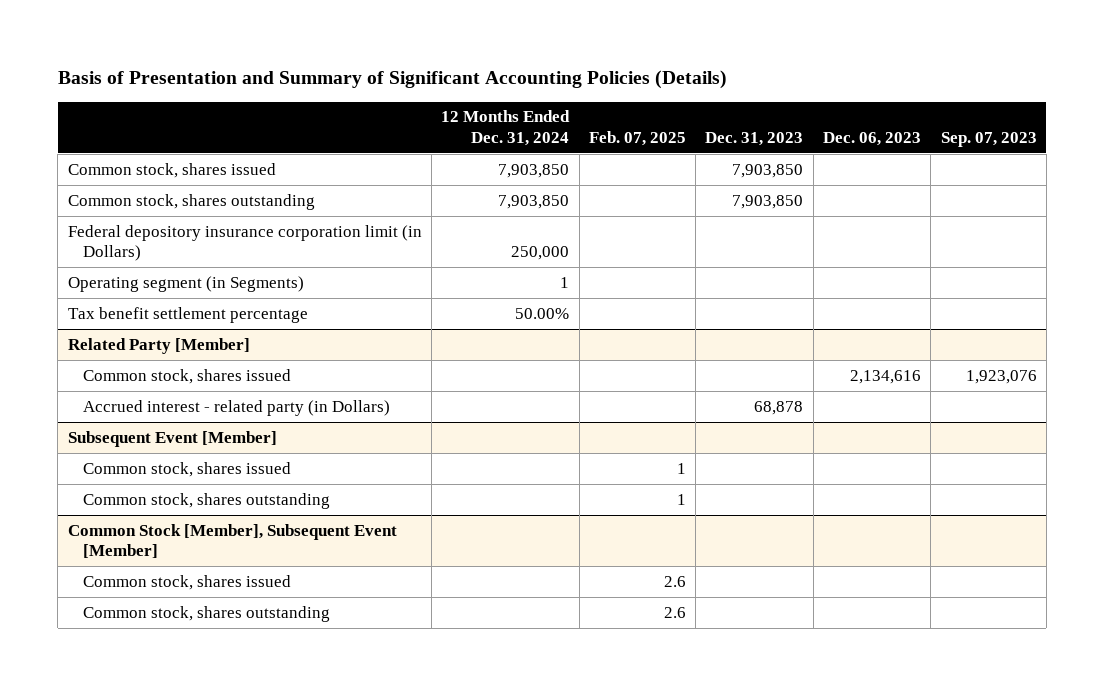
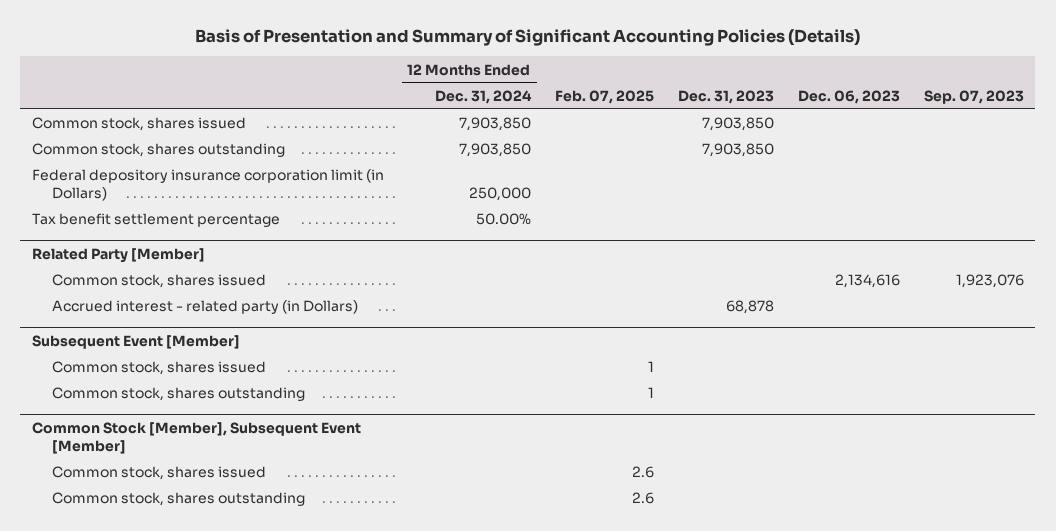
[67,275,304,292] Operating segment (in Segments) -> none

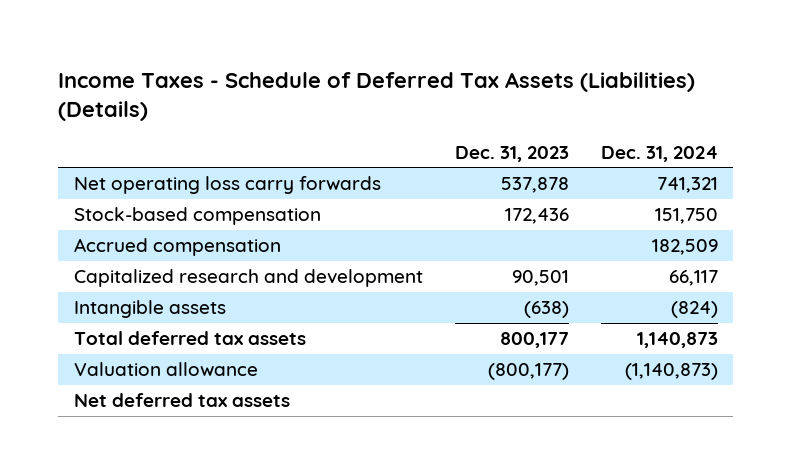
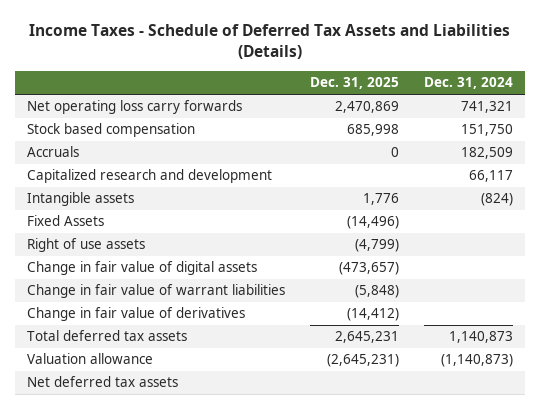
[58,71,696,122] Income Taxes - Schedule of Deferred Tax Assets (Liabilities) (Details) -> [28,23,510,60] Income Taxes - Schedule of Deferred Tax Assets and Liabilities (Details)
[454,145,569,162] Dec. 31, 2023 -> none
none -> [309,77,399,90] Dec. 31, 2025
[73,207,321,226] Stock-based compensation -> [27,123,196,138] Stock based compensation
[73,238,281,257] Accrued compensation -> [27,146,80,158] Accruals
none -> [27,215,105,227] Fixed Assets
none -> [27,238,146,253] Right of use assets
none -> [27,261,258,276] Change in fair value of digital assets
none -> [27,284,286,299] Change in fair value of warrant liabilities
none -> [27,307,246,322] Change in fair value of derivatives

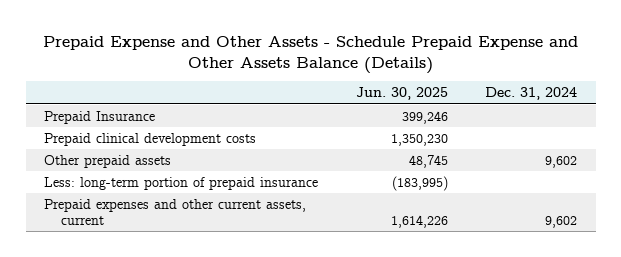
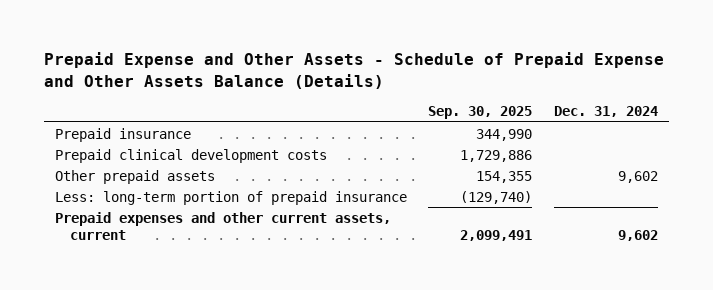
[42,35,578,74] Prepaid Expense and Other Assets - Schedule Prepaid Expense and Other Assets Balance (Details) -> [43,52,664,89] Prepaid Expense and Other Assets - Schedule of Prepaid Expense and Other Assets Balance (Details)
[355,87,448,101] Jun. 30, 2025 -> none
none -> [428,106,533,120] Sep. 30, 2025
[44,110,156,124] Prepaid Insurance -> [54,127,191,142] Prepaid insurance

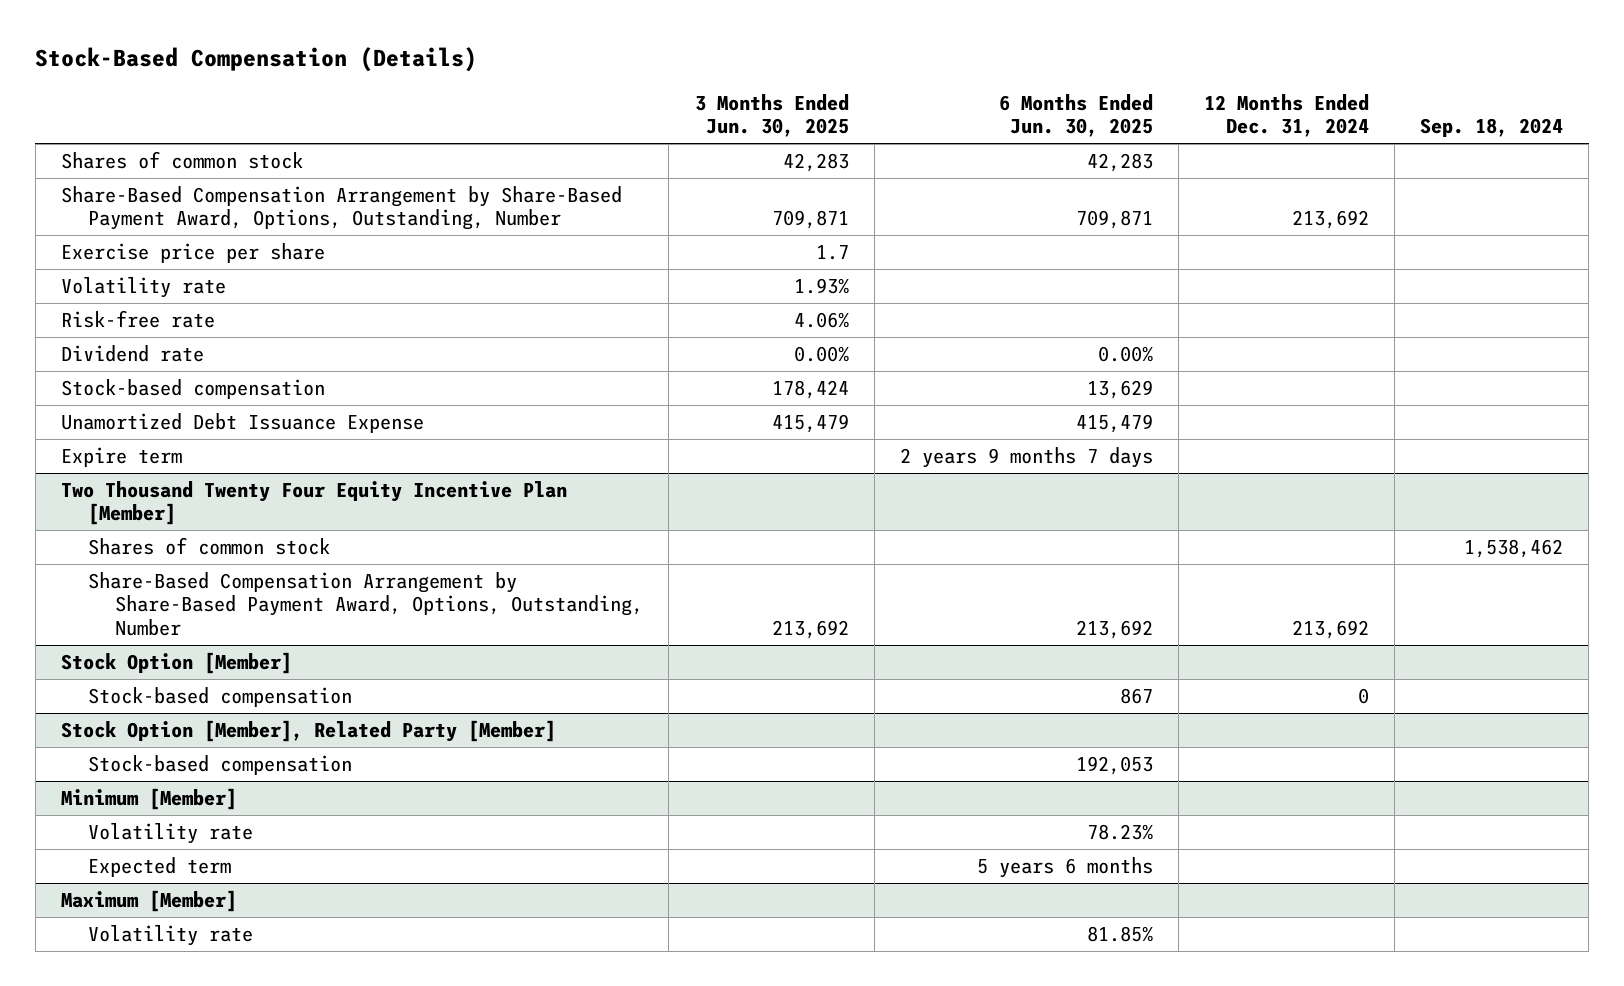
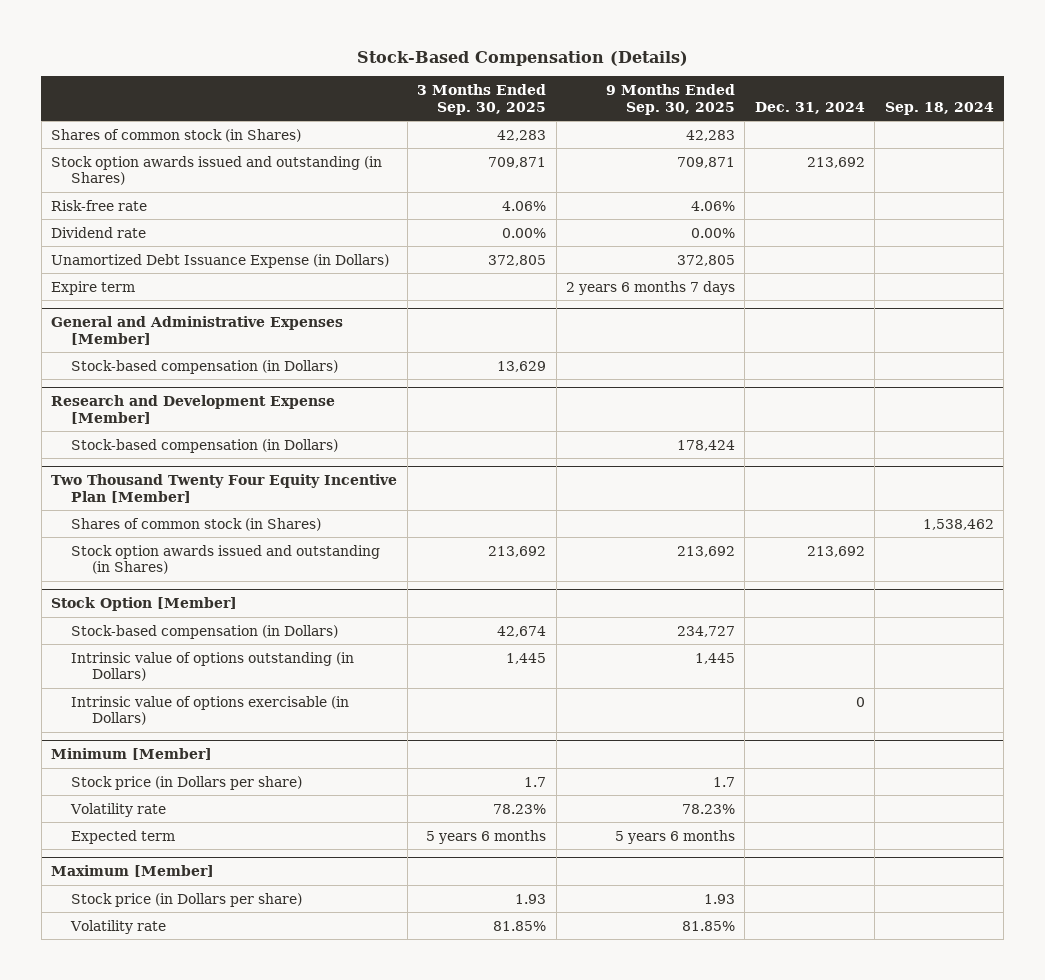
[694,93,849,138] 3 Months Ended Jun. 30, 2025 -> none
[998,93,1153,138] 6 Months Ended Jun. 30, 2025 -> none
[1204,93,1370,138] 12 Months Ended Dec. 31, 2024 -> none
none -> [417,84,547,115] 3 Months Ended Sep. 30, 2025
none -> [606,84,736,115] 9 Months Ended Sep. 30, 2025
none -> [754,101,865,114] Dec. 31, 2024
[60,242,325,263] Exercise price per share -> none
[60,276,226,298] Volatility rate -> none
[60,150,303,169] Shares of common stock -> [51,128,302,142] Shares of common stock (in Shares)
[60,185,622,231] Share-Based Compensation Arrangement by Share-Based Payment Award, Options, Outstanding, Number -> [51,155,383,186] Stock option awards issued and outstanding (in Shares)
[60,378,325,399] Stock-based compensation -> none
[60,412,424,433] Unamortized Debt Issuance Expense -> [51,253,390,268] Unamortized Debt Issuance Expense (in Dollars)
none -> [51,316,344,345] General and Administrative Expenses [Member]
none -> [71,359,339,374] Stock-based compensation (in Dollars)
none -> [51,395,336,424] Research and Development Expense [Member]
none -> [71,438,339,453] Stock-based compensation (in Dollars)
[88,536,331,555] Shares of common stock -> [71,517,322,531] Shares of common stock (in Shares)
[88,571,644,636] Share-Based Compensation Arrangement by Share-Based Payment Award, Options, Outstanding, Number -> [71,544,381,575] Stock option awards issued and outstanding (in Shares)
[60,719,556,742] Stock Option [Member], Related Party [Member] -> none
[88,754,353,775] Stock-based compensation -> none
[88,686,353,707] Stock-based compensation -> [71,624,339,639] Stock-based compensation (in Dollars)
none -> [71,651,355,682] Intrinsic value of options outstanding (in Dollars)
none -> [71,695,350,726] Intrinsic value of options exercisable (in Dollars)
none -> [71,775,303,790] Stock price (in Dollars per share)
none -> [71,892,303,907] Stock price (in Dollars per share)

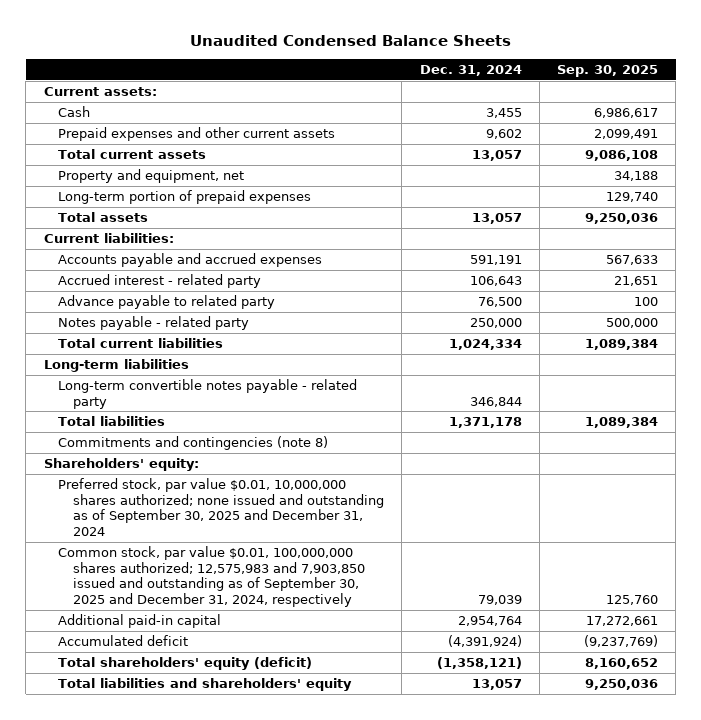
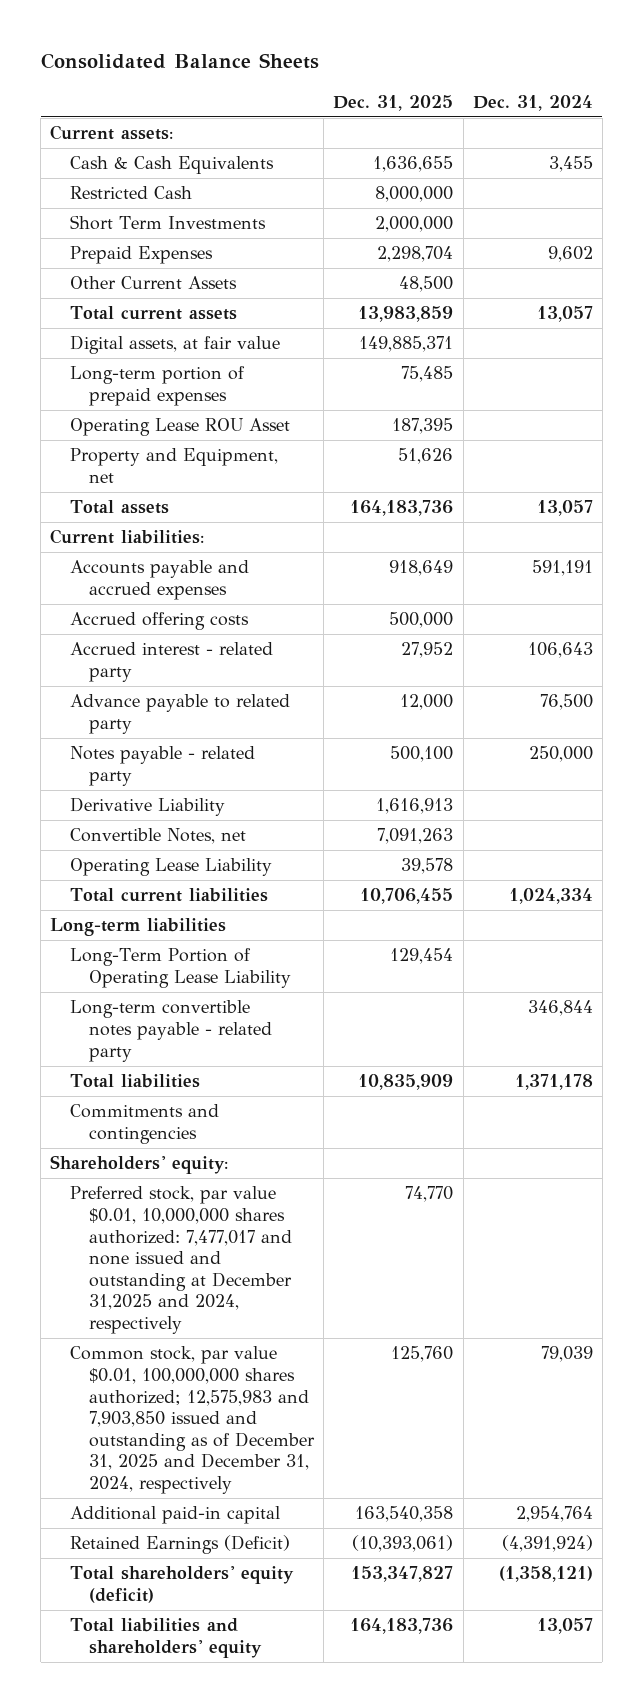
[189,35,511,47] Unaudited Condensed Balance Sheets -> [40,53,319,70] Consolidated Balance Sheets
[556,65,658,78] Sep. 30, 2025 -> none
none -> [333,94,454,111] Dec. 31, 2025
[58,106,91,118] Cash -> [69,156,274,175] Cash & Cash Equivalents
none -> [69,186,192,200] Restricted Cash
none -> [69,215,266,231] Short Term Investments
[58,127,336,142] Prepaid expenses and other current assets -> [69,246,213,265] Prepaid Expenses
none -> [69,276,237,290] Other Current Assets
[58,169,245,184] Property and equipment, net -> none
none -> [69,335,280,355] Digital assets, at fair value
none -> [69,418,290,437] Operating Lease ROU Asset
none -> [69,448,278,483] Property and Equipment, net
none -> [69,612,249,631] Accrued offering costs
none -> [69,797,225,817] Derivative Liability
none -> [69,828,246,845] Convertible Notes, net
none -> [69,858,272,877] Operating Lease Liability
none -> [69,948,291,988] Long-Term Portion of Operating Lease Liability
[58,436,329,451] Commitments and contingencies (note 8) -> [69,1104,219,1144] Commitments and contingencies
[58,478,385,537] Preferred stock, par value $0.01, 10,000,000 shares authorized; none issued and outstanding as of September 30, 2025 and December 31, 2024 -> [69,1186,292,1334] Preferred stock, par value $0.01, 10,000,000 shares authorized: 7,477,017 and none issued and outstanding at December 31,2025 and 2024, respectively
[58,546,366,608] Common stock, par value $0.01, 100,000,000 shares authorized; 12,575,983 and 7,903,850 issued and outstanding as of September 30, 2025 and December 31, 2024, respectively -> [69,1346,315,1494] Common stock, par value $0.01, 100,000,000 shares authorized; 12,575,983 and 7,903,850 issued and outstanding as of December 31, 2025 and December 31, 2024, respectively
[58,635,189,647] Accumulated deficit -> [69,1535,290,1555] Retained Earnings (Deficit)

